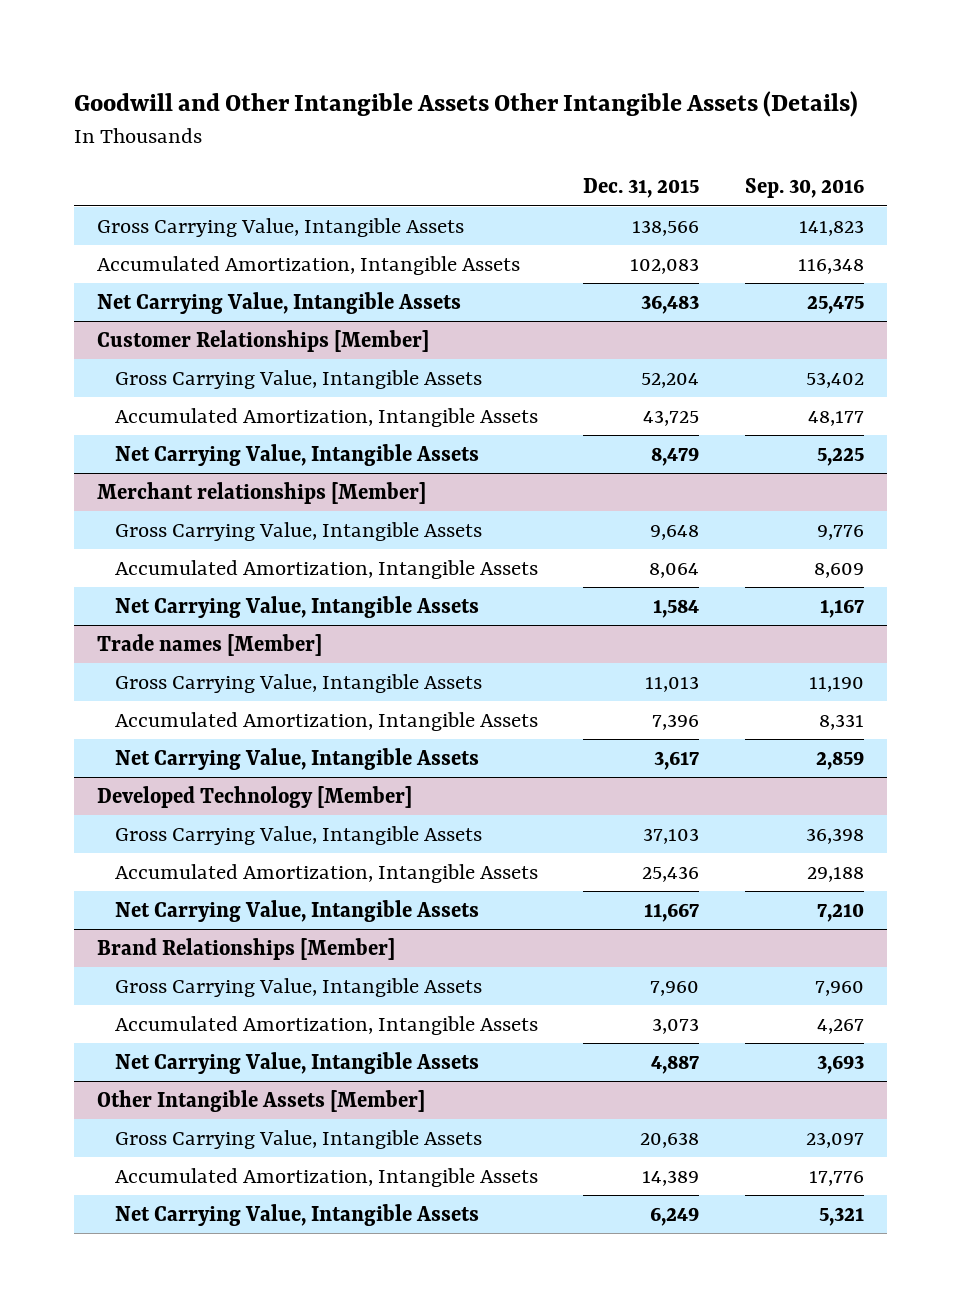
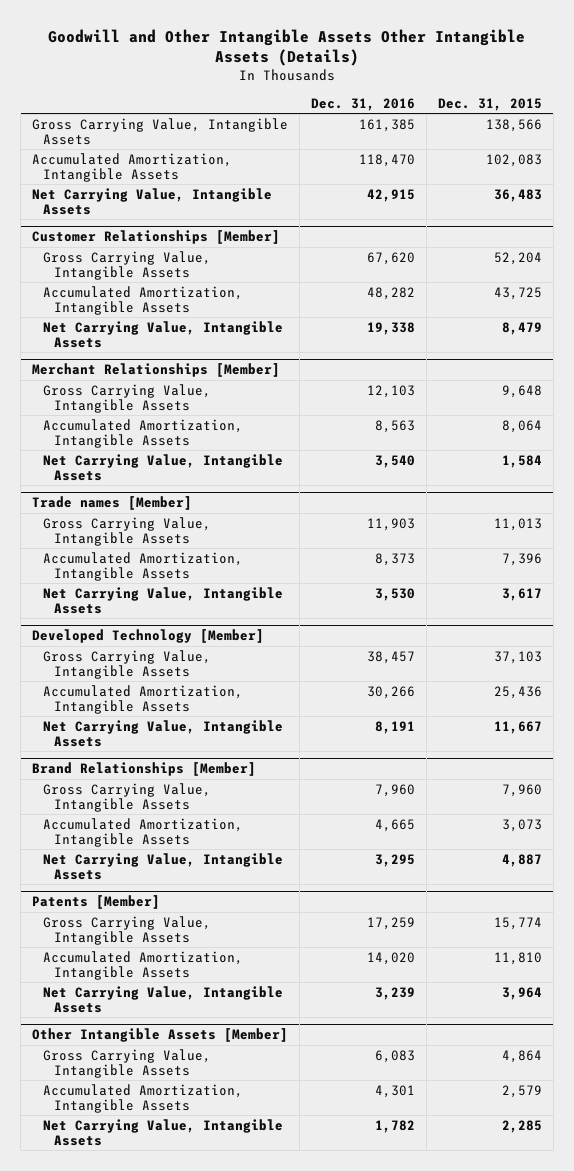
[745,178,865,199] Sep. 30, 2016 -> none
none -> [311,98,416,112] Dec. 31, 2016
[96,482,426,505] Merchant relationships [Member] -> [32,363,281,378] Merchant Relationships [Member]
none -> [32,895,161,910] Patents [Member]
none -> [43,915,212,946] Gross Carrying Value, Intangible Assets
none -> [43,950,244,981] Accumulated Amortization, Intangible Assets
none -> [43,985,284,1014] Net Carrying Value, Intangible Assets
[640,1132,700,1149] 20,638 -> [502,1049,543,1063] 4,864
[642,1170,700,1187] 14,389 -> [502,1084,543,1098] 2,579
[650,1207,700,1227] 6,249 -> [502,1119,543,1133] 2,285

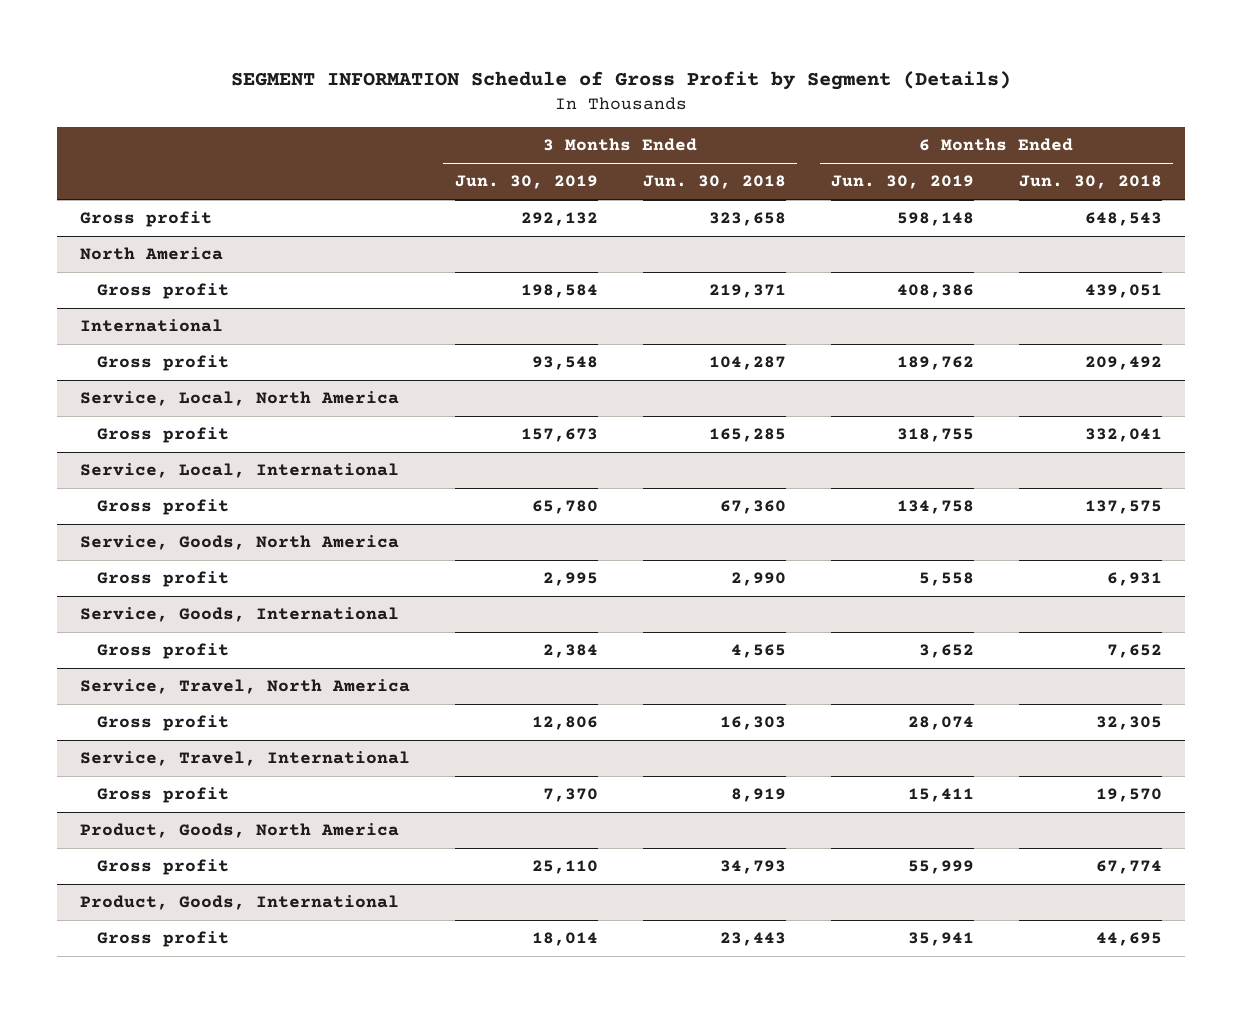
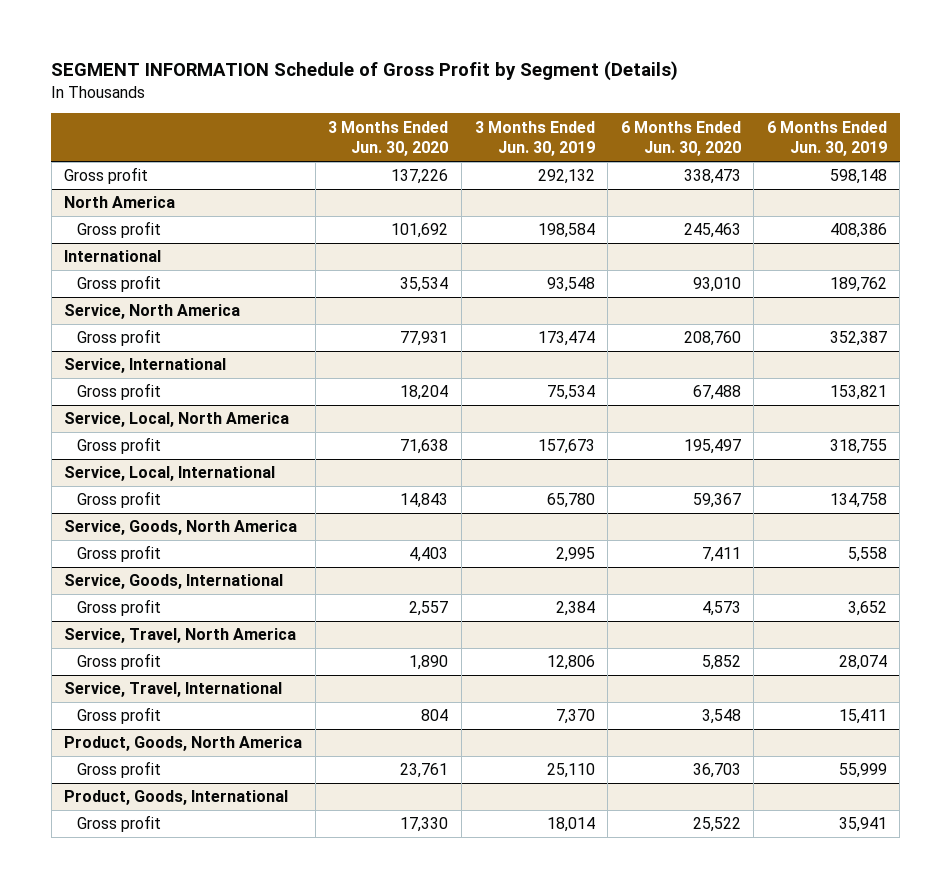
[642,175,786,190] Jun. 30, 2018 -> none
[1018,175,1162,190] Jun. 30, 2018 -> none
none -> [328,120,449,157] 3 Months Ended Jun. 30, 2020
none -> [620,120,741,157] 6 Months Ended Jun. 30, 2020
none -> [64,304,241,320] Service, North America
none -> [76,329,161,347] Gross profit
none -> [64,358,227,374] Service, International
none -> [76,383,161,401] Gross profit

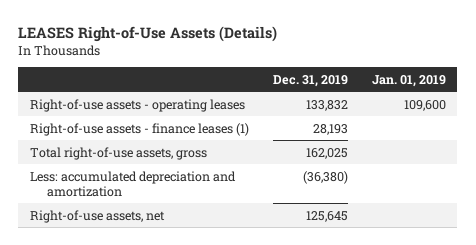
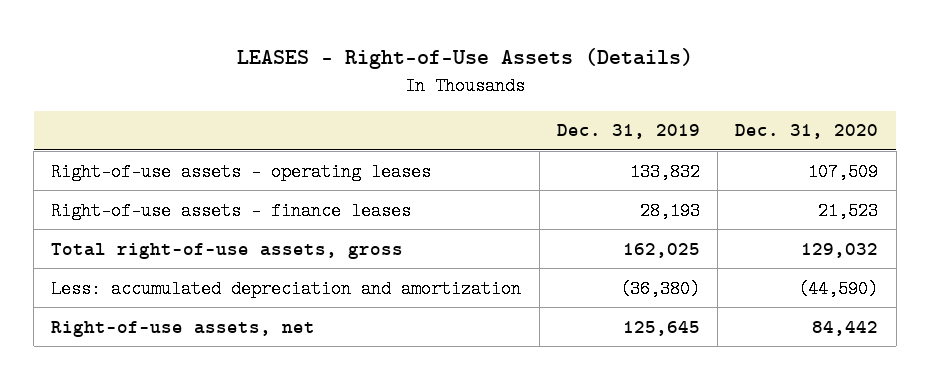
[18,25,278,42] LEASES Right-of-Use Assets (Details) -> [236,48,693,70] LEASES - Right-of-Use Assets (Details)
[371,74,446,87] Jan. 01, 2019 -> none
none -> [735,124,879,140] Dec. 31, 2020
[30,122,250,136] Right-of-use assets - finance leases (1) -> [51,201,412,220] Right-of-use assets - finance leases

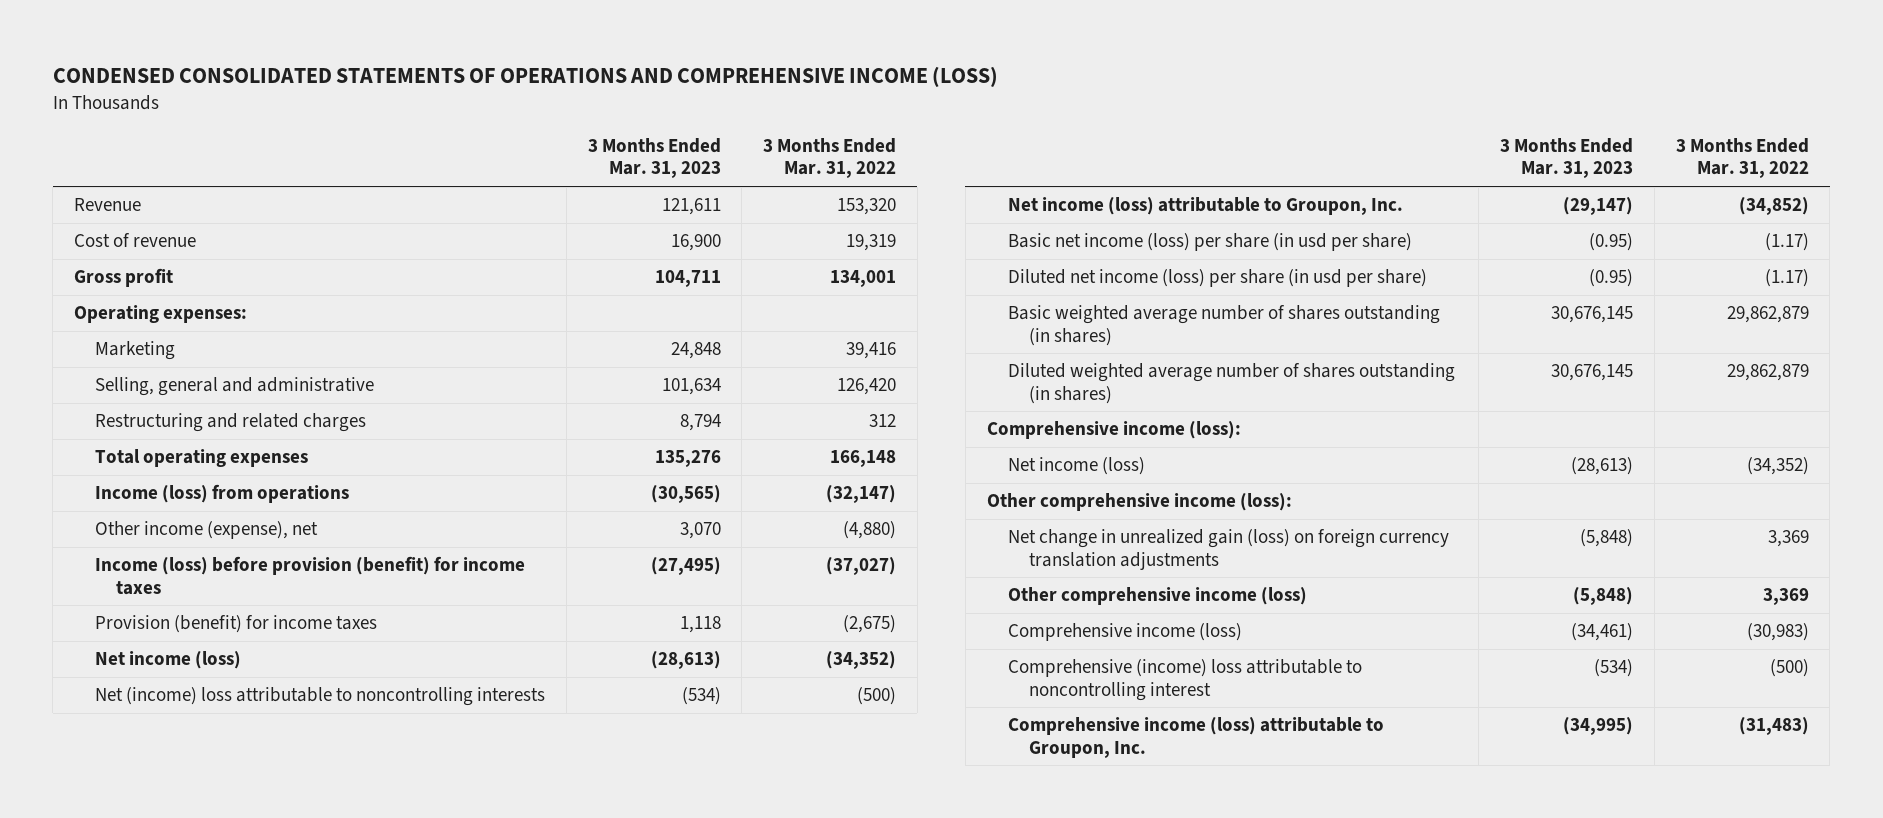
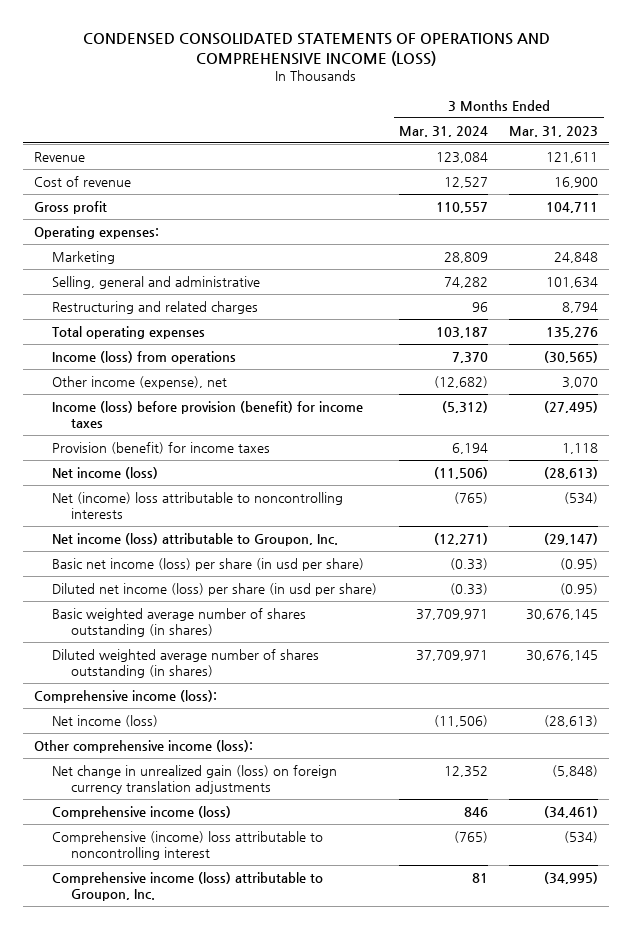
[763,138,897,179] 3 Months Ended Mar. 31, 2022 -> none
none -> [398,125,488,137] Mar. 31, 2024
[1007,587,1307,606] Other comprehensive income (loss) -> none

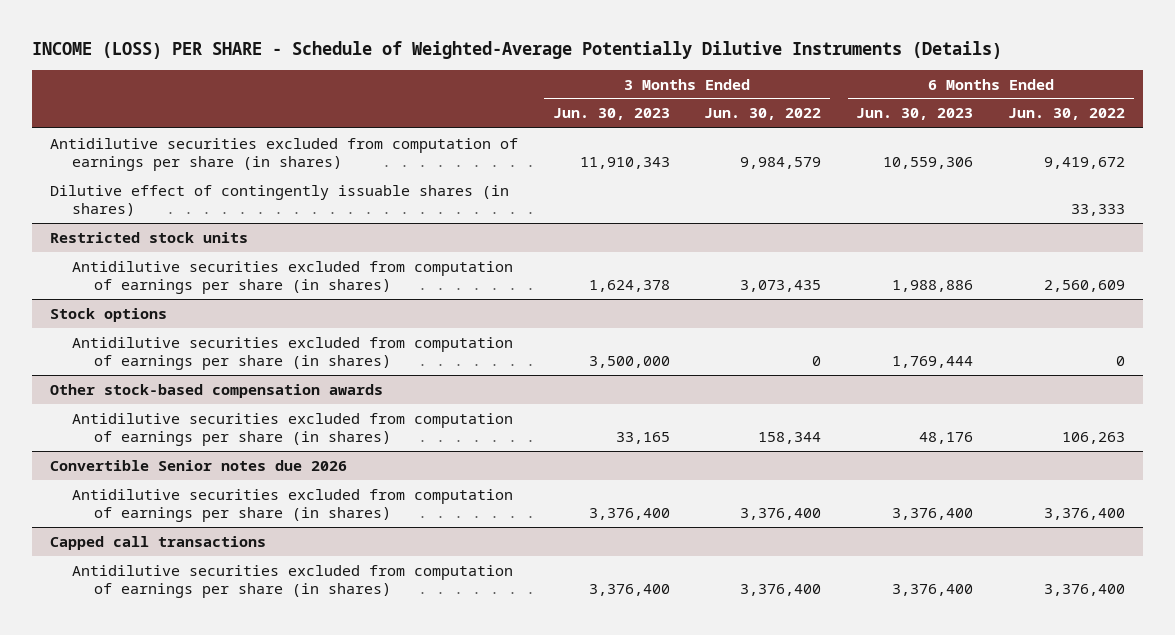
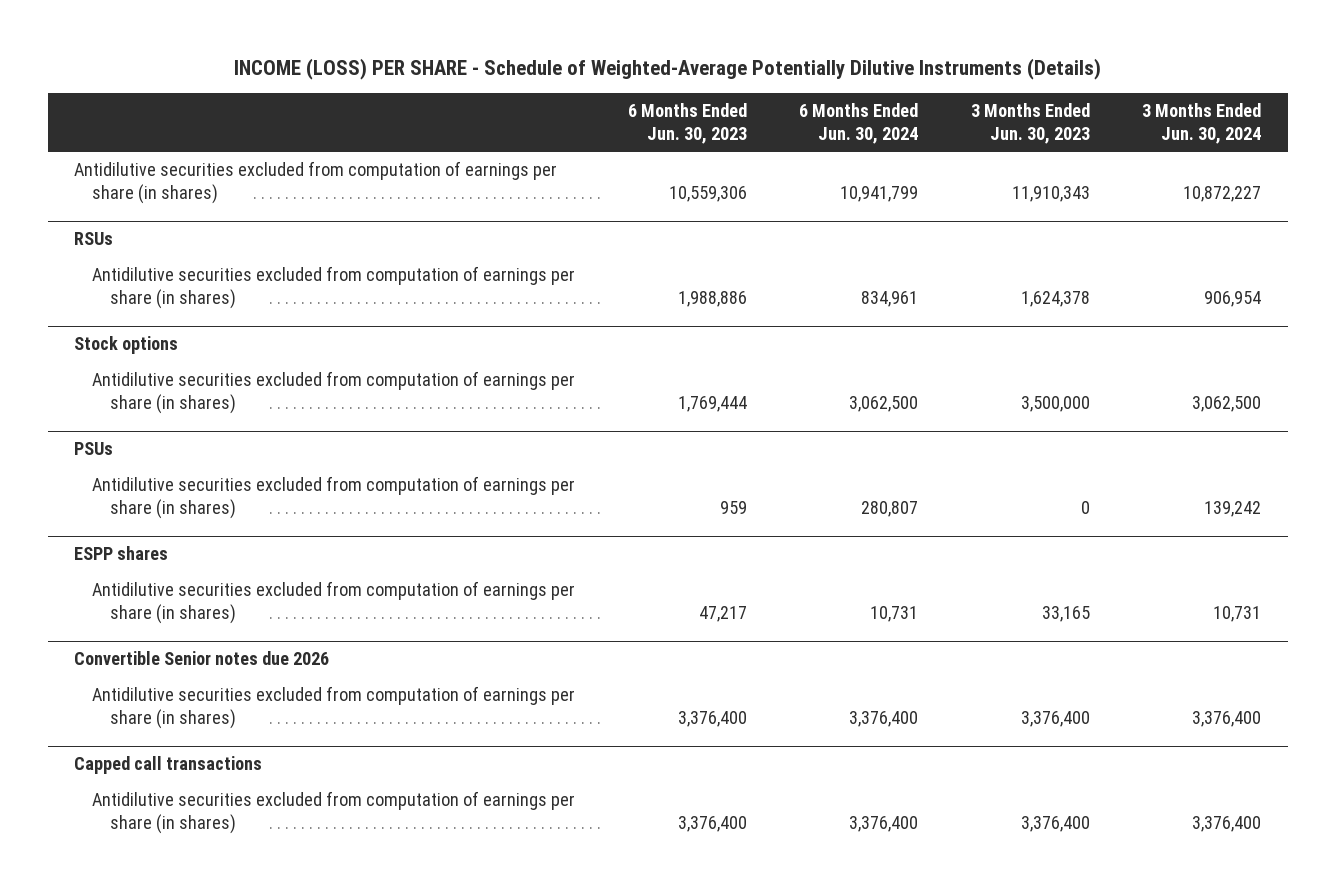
[704,108,822,121] Jun. 30, 2022 -> none
[1008,108,1126,121] Jun. 30, 2022 -> none
none -> [799,103,919,144] 6 Months Ended Jun. 30, 2024
none -> [1142,103,1262,144] 3 Months Ended Jun. 30, 2024
[49,184,509,216] Dilutive effect of contingently issuable shares (in shares) -> none
[49,231,248,243] Restricted stock units -> [73,232,113,246] RSUs
[49,383,383,398] Other stock-based compensation awards -> none
none -> [73,442,113,456] PSUs
[615,431,670,444] 33,165 -> [1080,500,1090,514] 0
[919,431,974,444] 48,176 -> [719,500,747,514] 959
none -> [73,546,168,561] ESPP shares
none -> [92,581,576,624] Antidilutive securities excluded from computation of earnings per share (in shares)

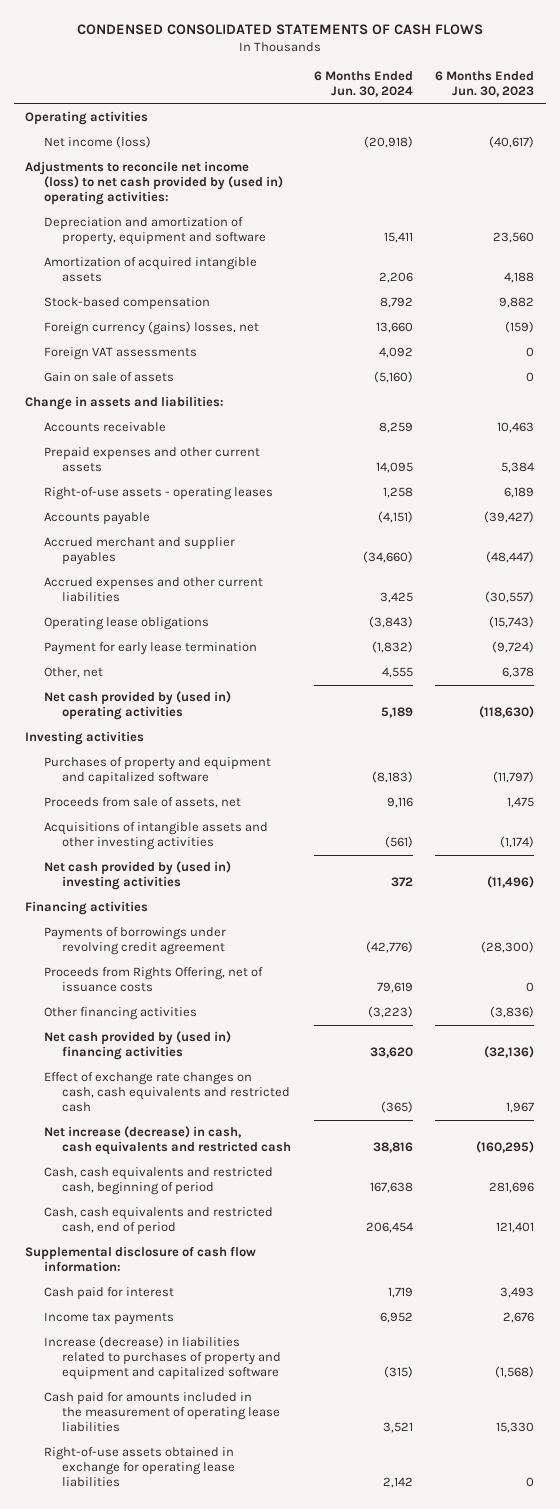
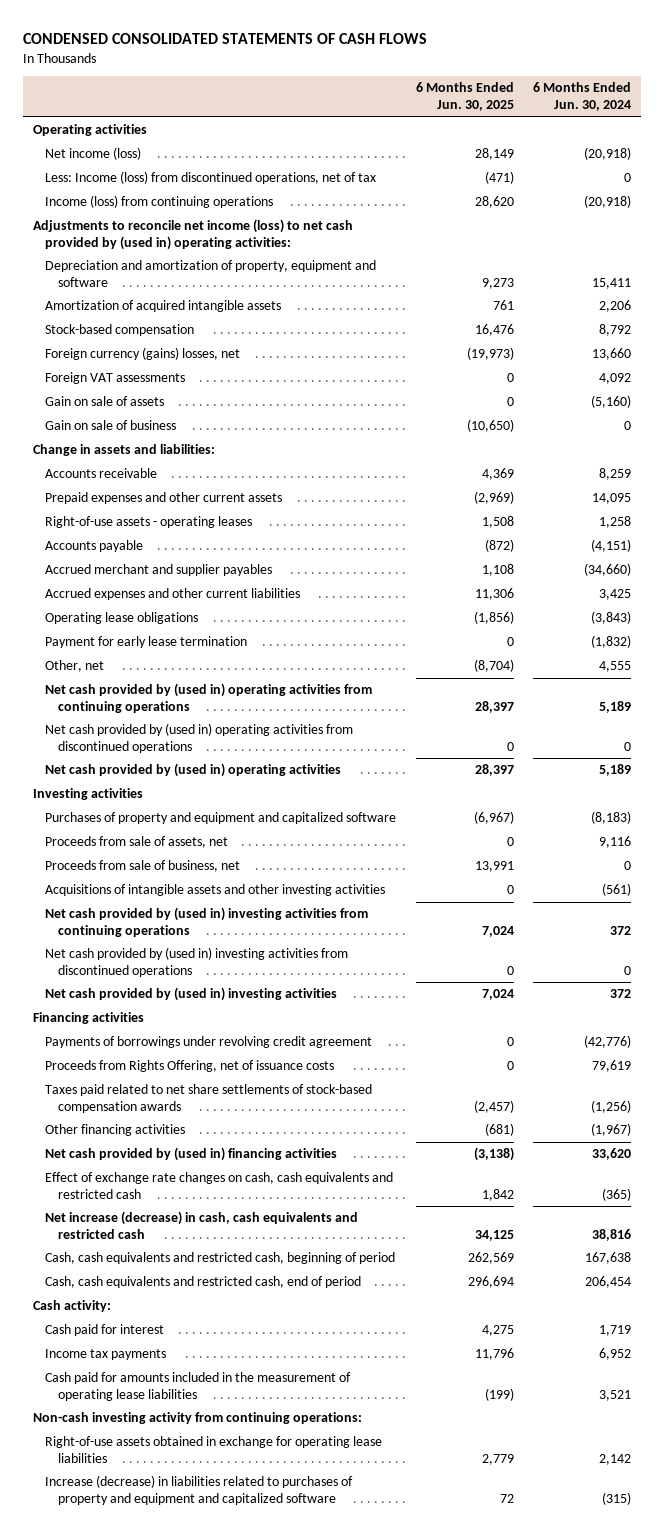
[435,71,535,98] 6 Months Ended Jun. 30, 2023 -> none
none -> [415,82,514,112] 6 Months Ended Jun. 30, 2025
none -> [45,171,377,185] Less: Income (loss) from discontinued operations, net of tax
none -> [45,195,274,209] Income (loss) from continuing operations
none -> [45,420,177,431] Gain on sale of business
none -> [45,683,373,713] Net cash provided by (used in) operating activities from continuing operations
none -> [45,723,354,753] Net cash provided by (used in) operating activities from discontinued operations
none -> [45,860,241,873] Proceeds from sale of business, net
none -> [45,907,369,937] Net cash provided by (used in) investing activities from continuing operations
none -> [45,947,349,977] Net cash provided by (used in) investing activities from discontinued operations
none -> [45,1084,373,1113] Taxes paid related to net share settlements of stock-based compensation awards
[367,1006,413,1019] (3,223) -> [591,1123,632,1137] (1,967)
[25,1246,257,1273] Supplemental disclosure of cash flow information: -> none
none -> [32,1300,111,1313] Cash activity:
none -> [32,1412,362,1425] Non-cash investing activity from continuing operations:
[43,1336,282,1381] Increase (decrease) in liabilities related to purchases of property and equipment and capitalized software -> [45,1475,354,1505] Increase (decrease) in liabilities related to purchases of property and equipment and capitalized software

